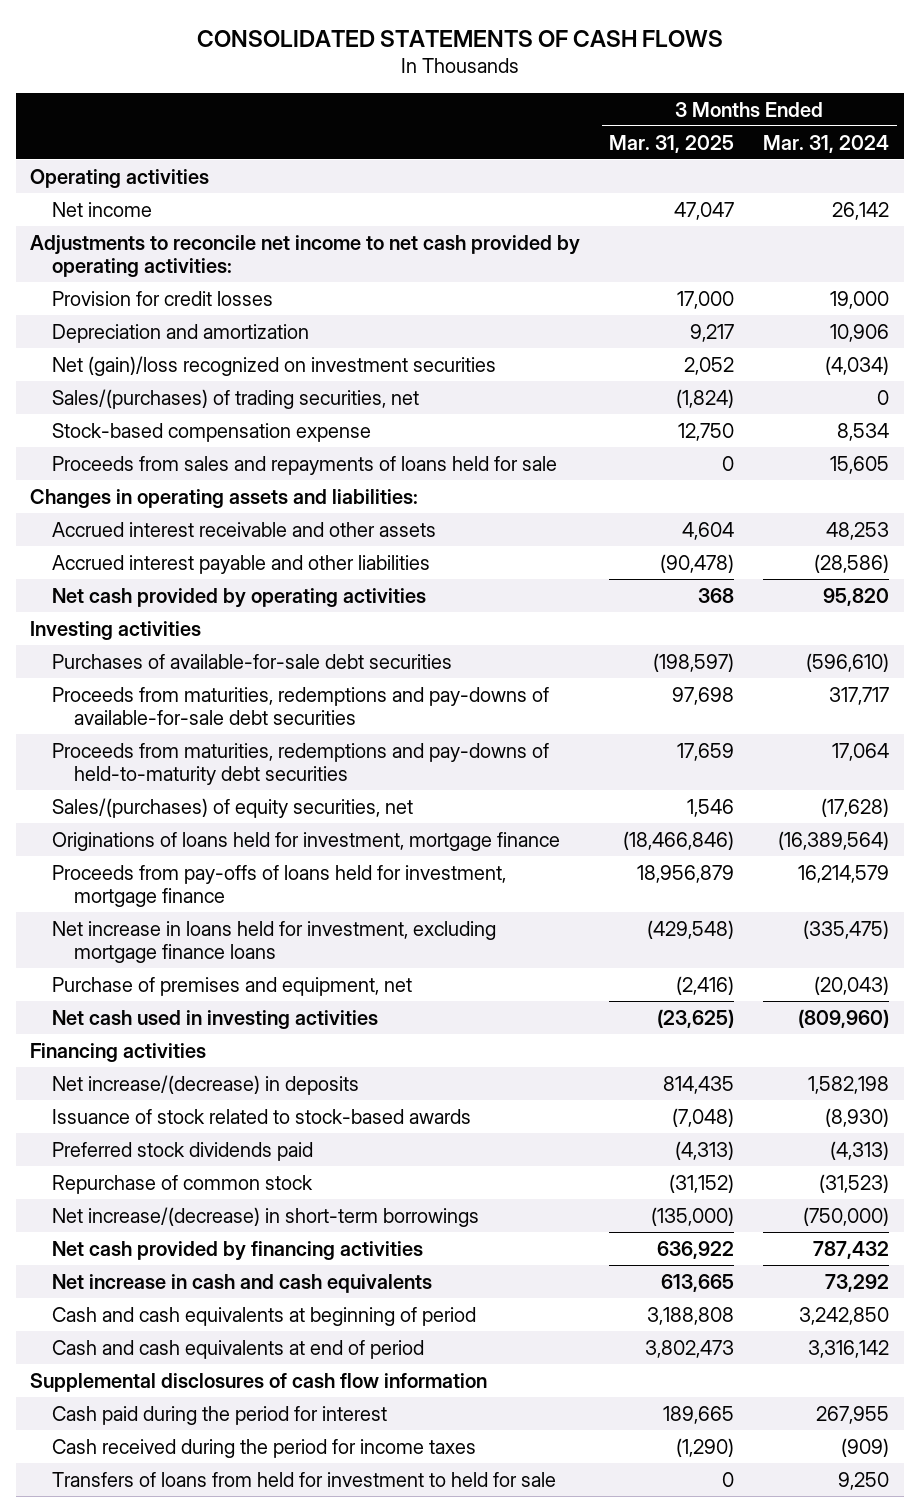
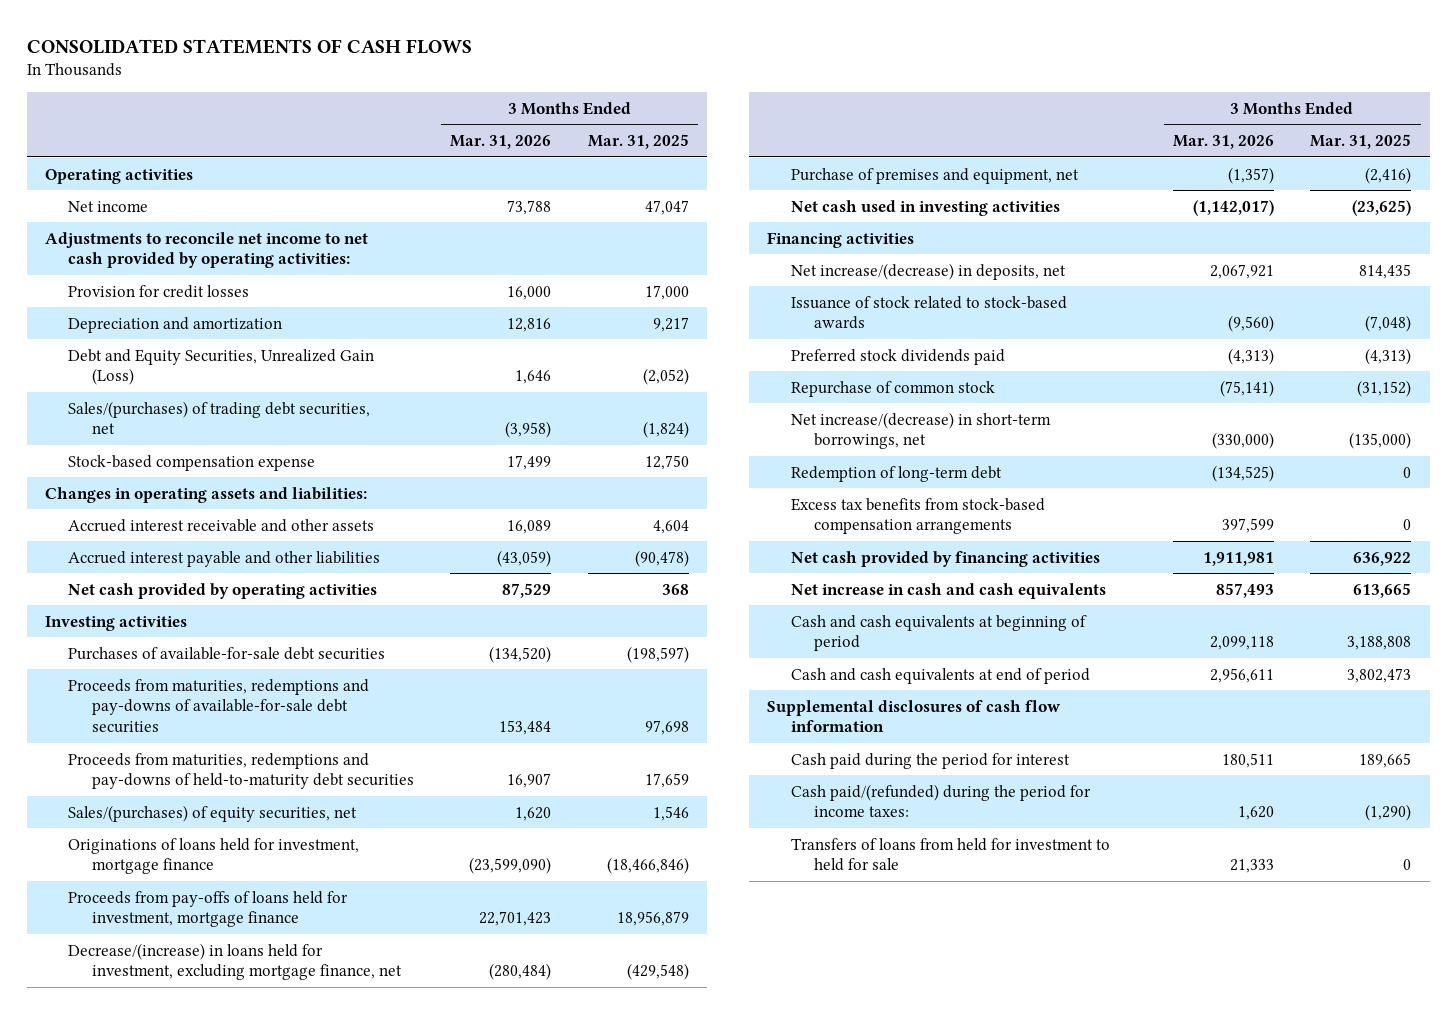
[763,134,890,153] Mar. 31, 2024 -> none
none -> [450,134,552,149] Mar. 31, 2026
[52,355,497,376] Net (gain)/loss recognized on investment securities -> none
none -> [68,348,375,386] Debt and Equity Securities, Unrealized Gain (Loss)
[52,388,420,409] Sales/(purchases) of trading securities, net -> [68,400,371,435] Sales/(purchases) of trading debt securities, net
[52,455,558,475] Proceeds from sales and repayments of loans held for sale -> none
[52,920,497,963] Net increase in loans held for investment, excluding mortgage finance loans -> [68,942,402,981] Decrease/(increase) in loans held for investment, excluding mortgage finance, net
[52,1074,360,1095] Net increase/(decrease) in deposits -> [790,262,1066,280] Net increase/(decrease) in deposits, net
[52,1206,480,1227] Net increase/(decrease) in short-term borrowings -> [790,411,1051,450] Net increase/(decrease) in short-term borrowings, net
none -> [790,465,1002,482] Redemption of long-term debt
none -> [790,497,1045,535] Excess tax benefits from stock-based compensation arrangements
[52,1438,477,1458] Cash received during the period for income taxes -> [790,783,1091,818] Cash paid/(refunded) during the period for income taxes:

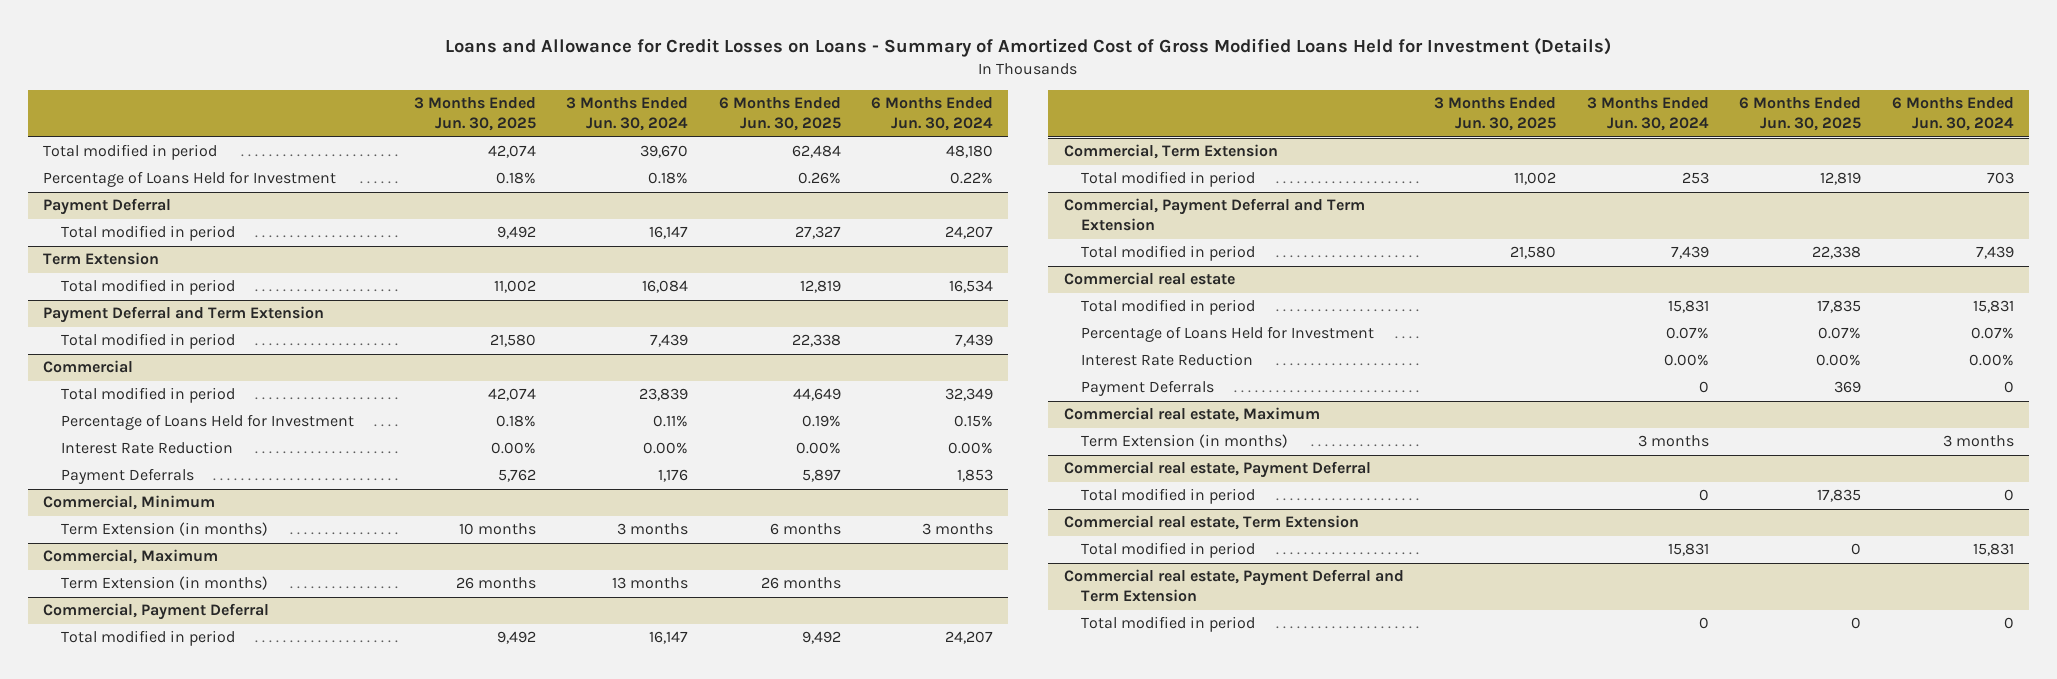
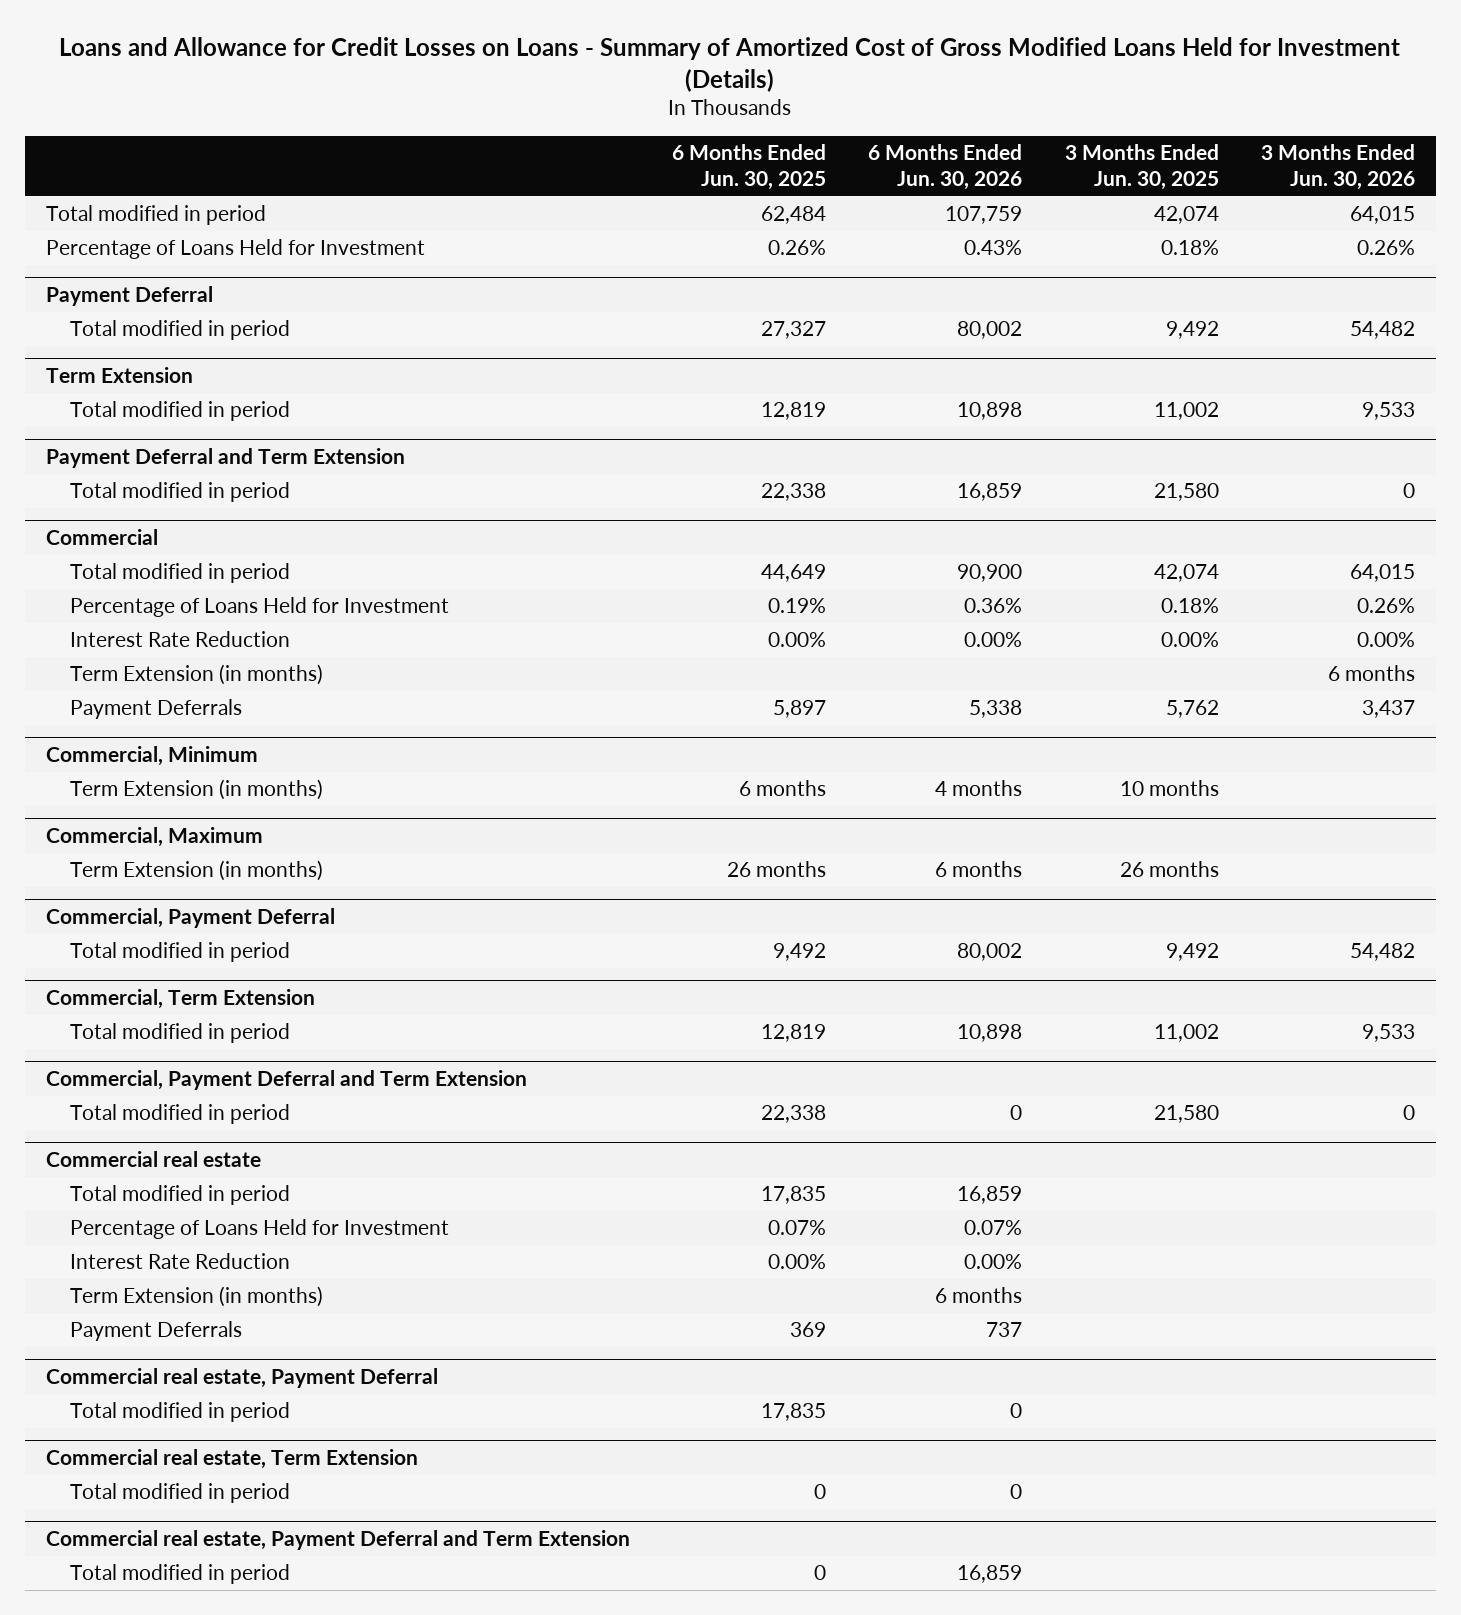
[566,97,689,132] 3 Months Ended Jun. 30, 2024 -> none
[871,97,994,132] 6 Months Ended Jun. 30, 2024 -> none
none -> [868,144,1023,190] 6 Months Ended Jun. 30, 2026
none -> [1260,144,1415,190] 3 Months Ended Jun. 30, 2026
none -> [70,664,324,686] Term Extension (in months)
[1063,407,1320,423] Commercial real estate, Maximum -> none
[1081,380,1215,397] Payment Deferrals -> [70,1321,243,1342] Payment Deferrals

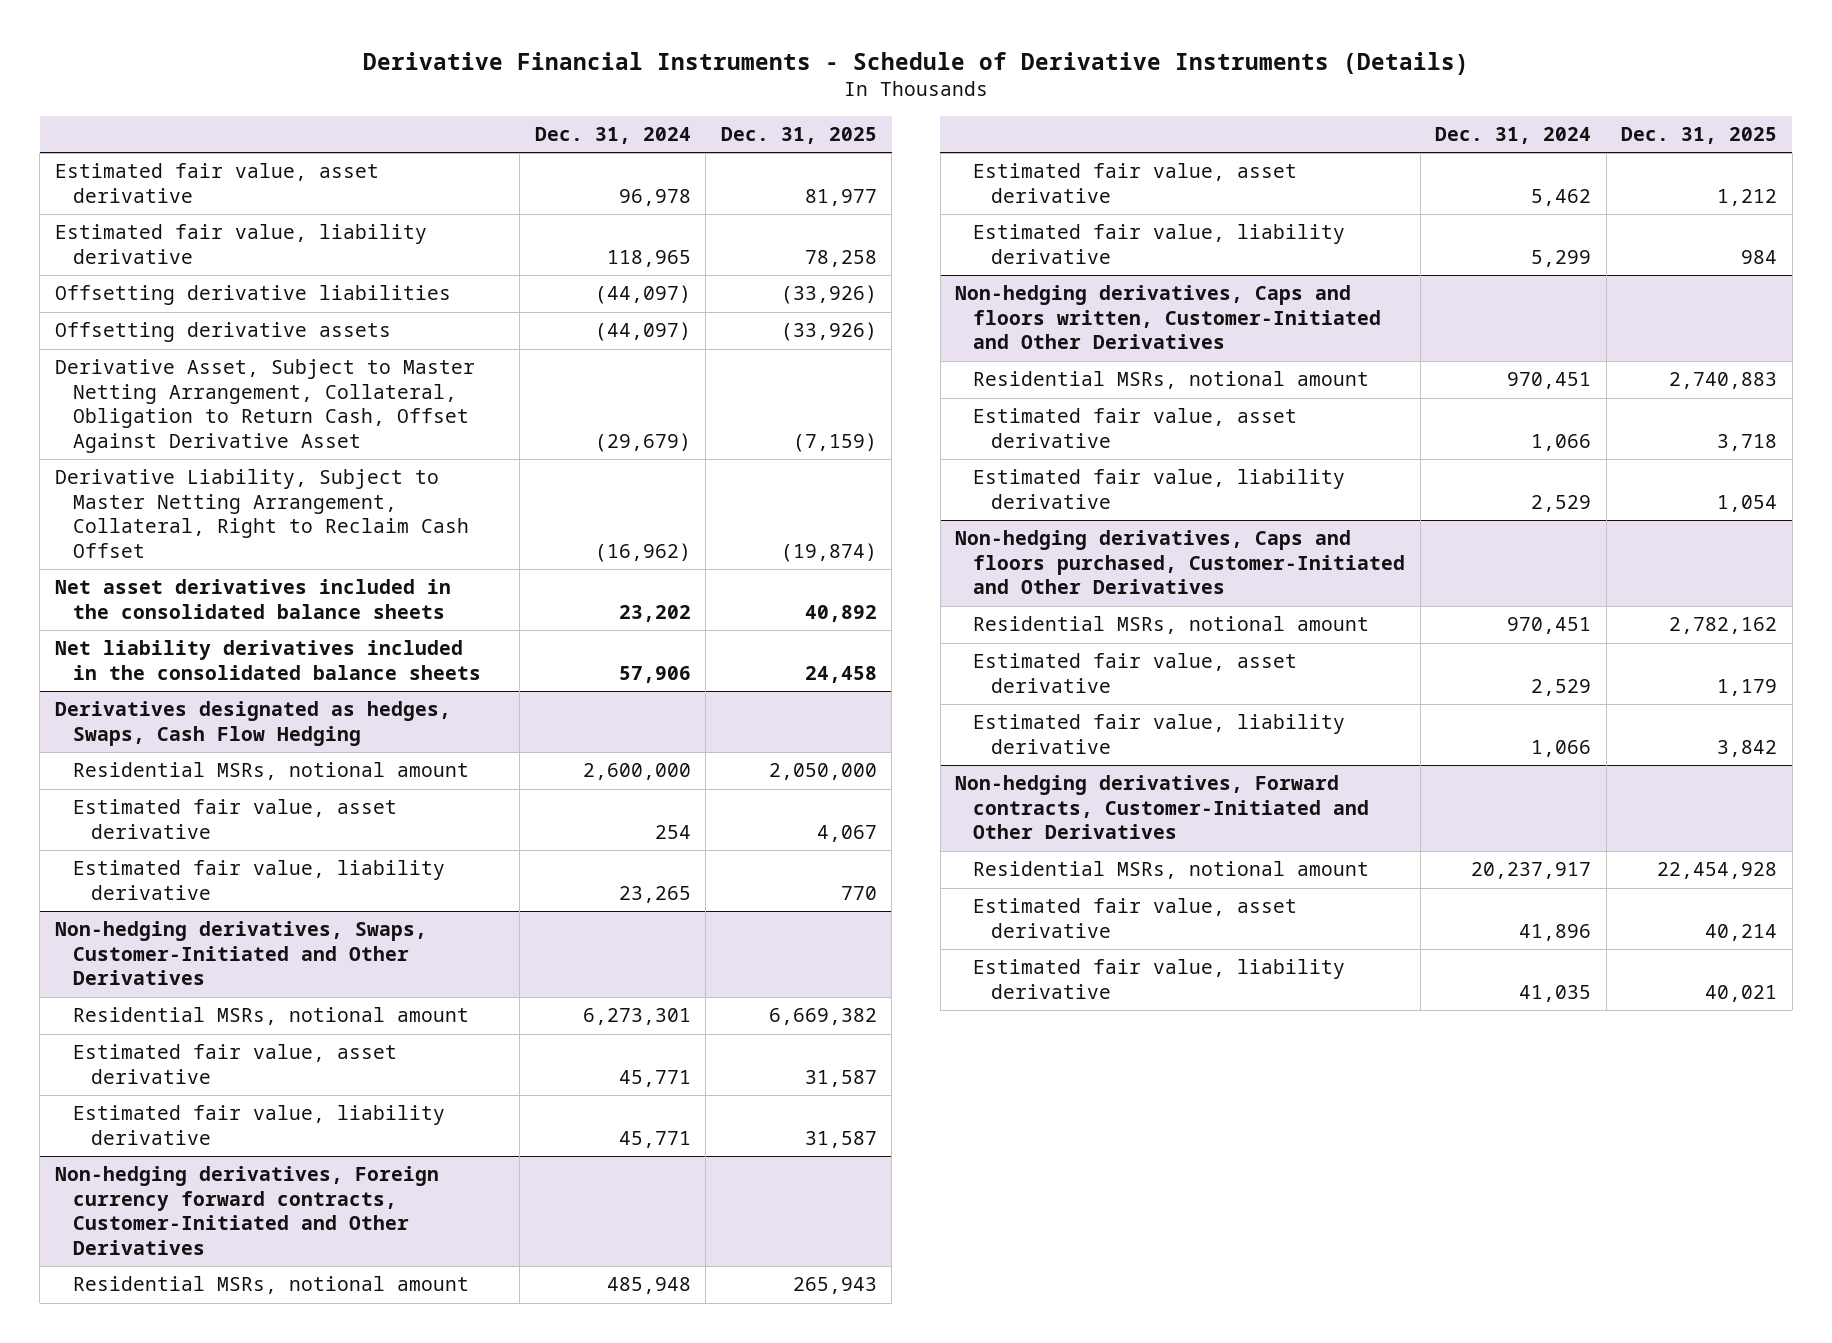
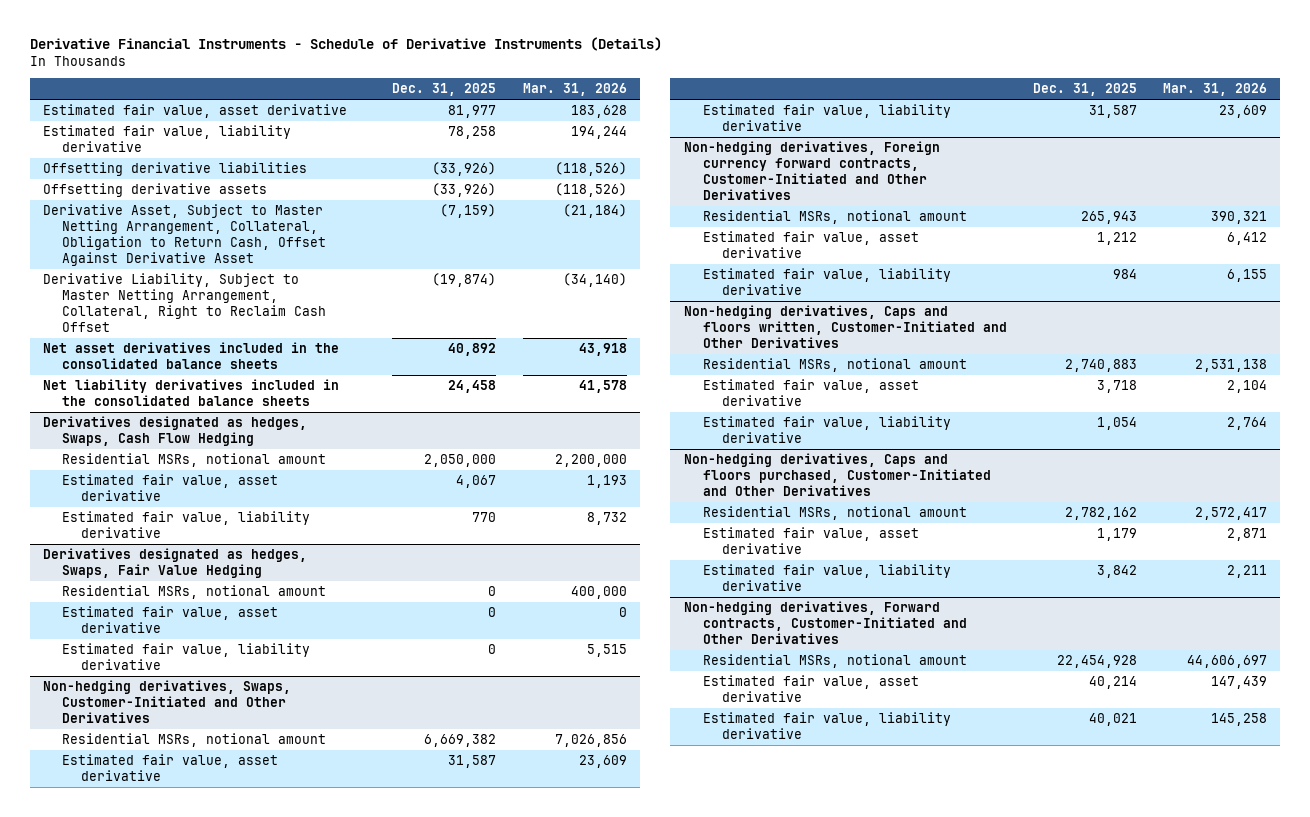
[534,126,691,144] Dec. 31, 2024 -> none
none -> [522,83,627,97] Mar. 31, 2026
none -> [43,548,308,578] Derivatives designated as hedges, Swaps, Fair Value Hedging
none -> [62,585,327,600] Residential MSRs, notional amount
none -> [62,606,279,633] Estimated fair value, asset derivative
none -> [62,643,311,670] Estimated fair value, liability derivative

